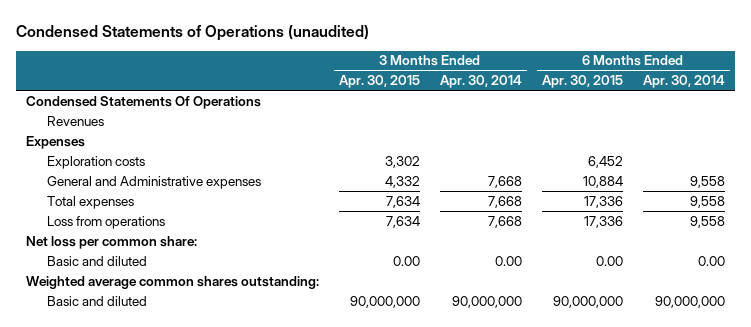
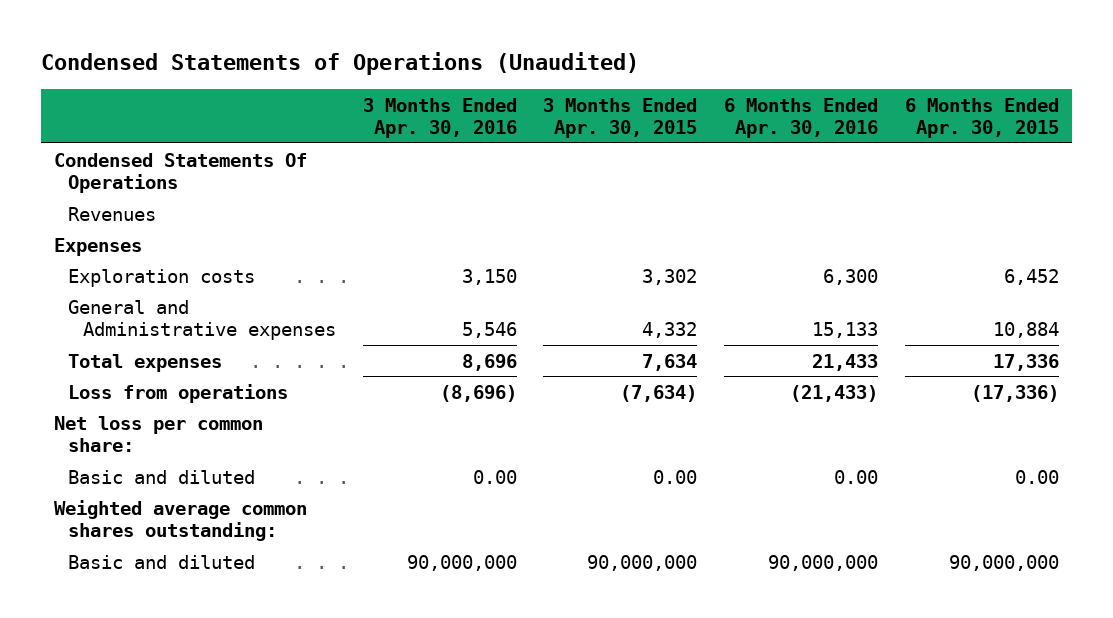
[15,25,369,42] Condensed Statements of Operations (unaudited) -> [40,52,639,76] Condensed Statements of Operations (Unaudited)
[439,75,522,89] Apr. 30, 2014 -> none
[642,75,725,89] Apr. 30, 2014 -> none
none -> [362,97,517,139] 3 Months Ended Apr. 30, 2016
none -> [724,97,879,139] 6 Months Ended Apr. 30, 2016
[385,215,420,228] 7,634 -> [620,384,698,402] (7,634)
[583,215,623,228] 17,336 -> [970,384,1059,402] (17,336)

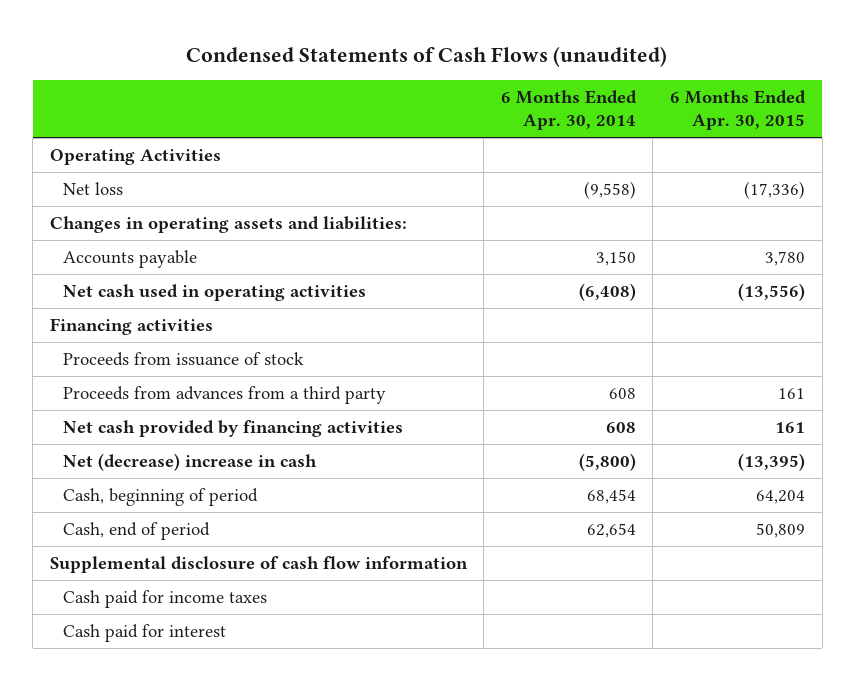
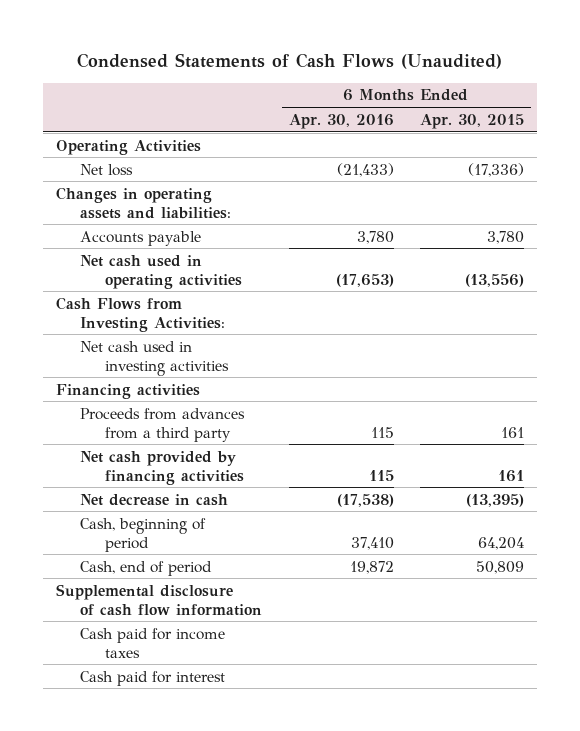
[186,45,668,67] Condensed Statements of Cash Flows (unaudited) -> [76,53,502,70] Condensed Statements of Cash Flows (Unaudited)
[500,90,637,131] 6 Months Ended Apr. 30, 2014 -> none
none -> [288,113,394,129] Apr. 30, 2016
none -> [55,296,226,332] Cash Flows from Investing Activities:
none -> [80,340,229,376] Net cash used in investing activities
[62,352,304,367] Proceeds from issuance of stock -> none
[62,453,317,472] Net (decrease) increase in cash -> [80,493,229,506] Net decrease in cash

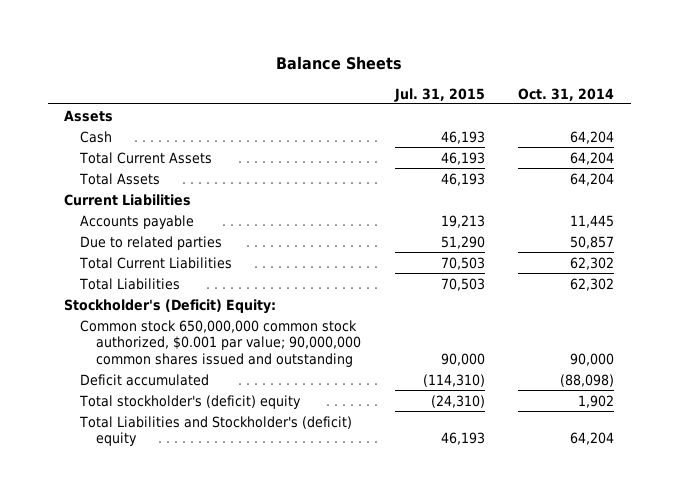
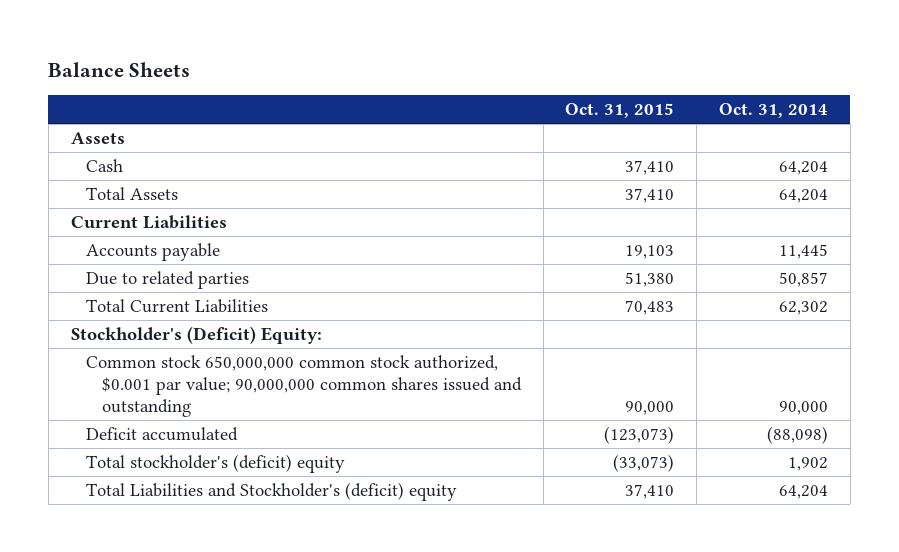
[393,87,485,102] Jul. 31, 2015 -> none
none -> [565,103,675,119] Oct. 31, 2015
[79,151,213,164] Total Current Assets -> none
[79,277,181,290] Total Liabilities -> none

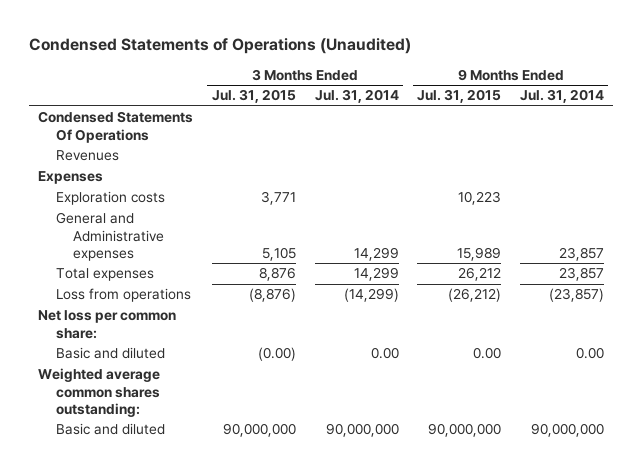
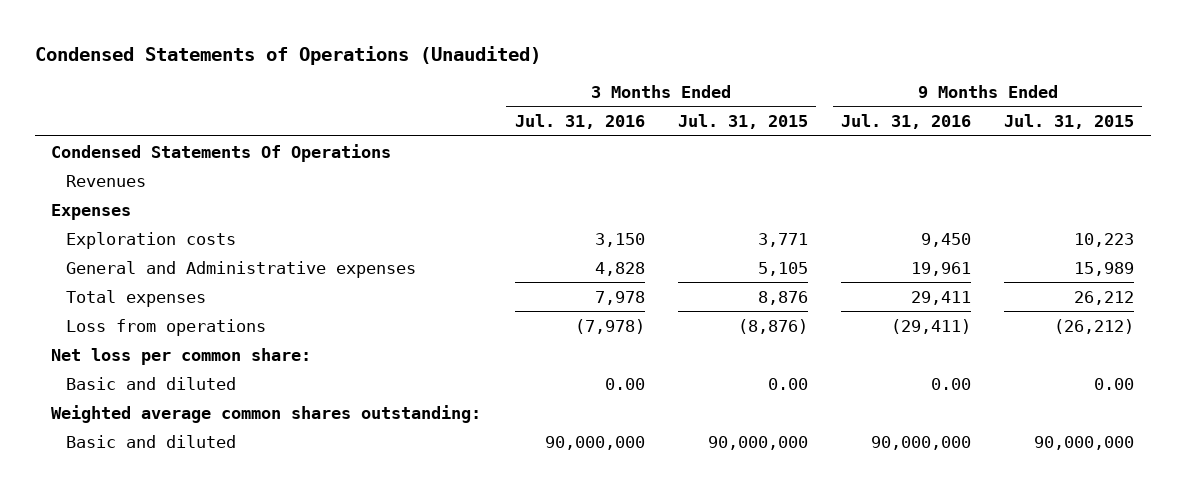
[314,89,399,104] Jul. 31, 2014 -> none
[519,89,604,104] Jul. 31, 2014 -> none
none -> [514,114,645,130] Jul. 31, 2016
none -> [840,114,971,130] Jul. 31, 2016
[257,347,296,362] (0.00) -> [767,377,808,390] 0.00

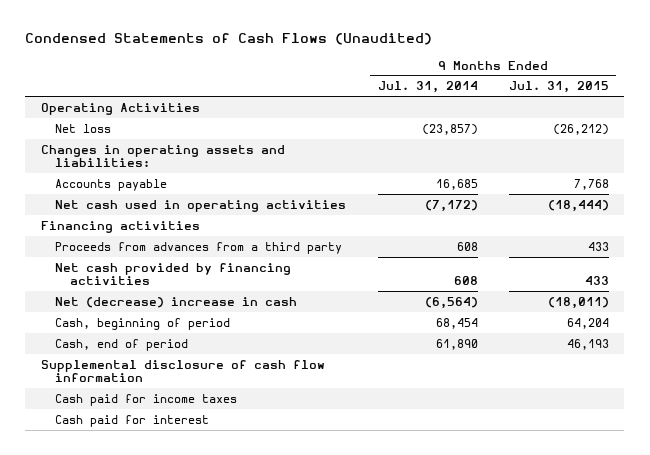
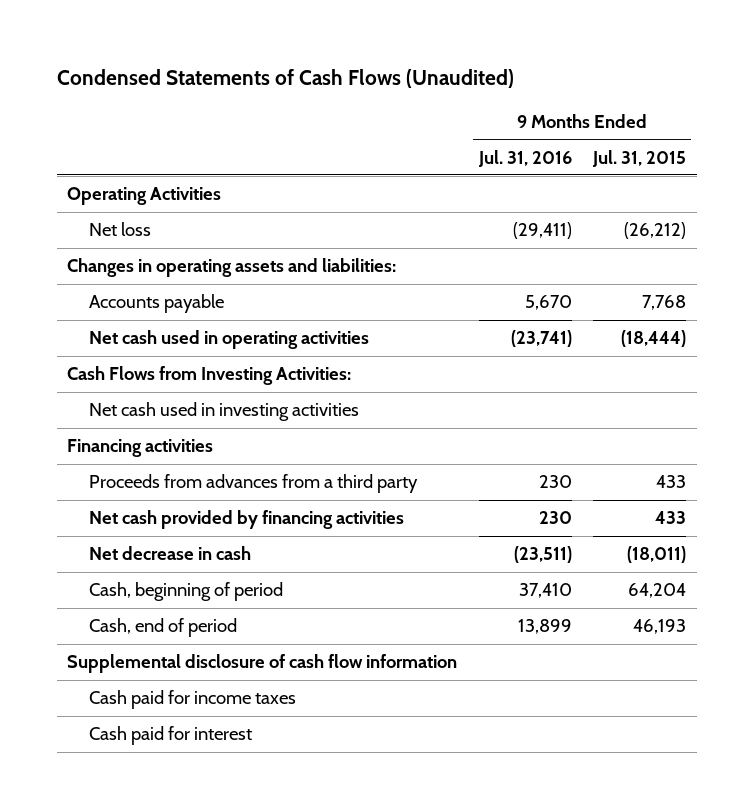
[377,81,478,94] Jul. 31, 2014 -> none
none -> [477,149,572,167] Jul. 31, 2016
none -> [67,366,352,386] Cash Flows from Investing Activities:
none -> [89,402,360,422] Net cash used in investing activities
[55,296,298,308] Net (decrease) increase in cash -> [89,546,252,561] Net decrease in cash

